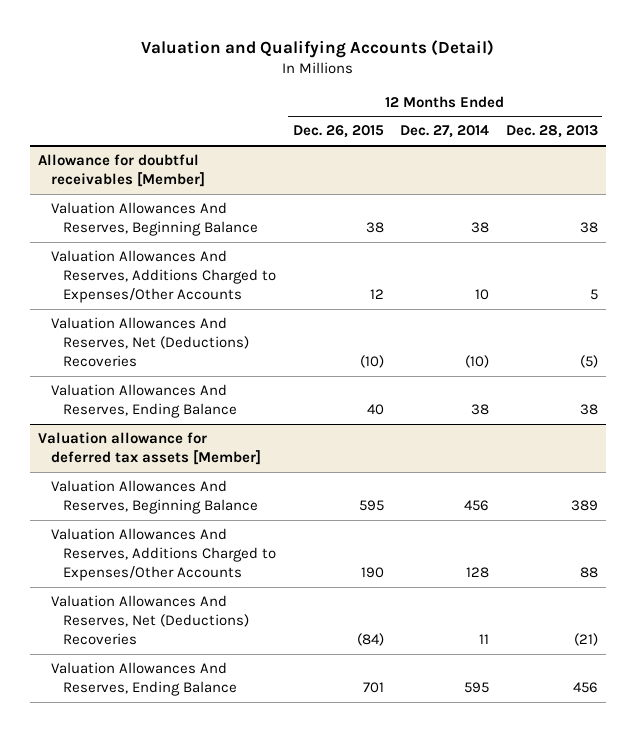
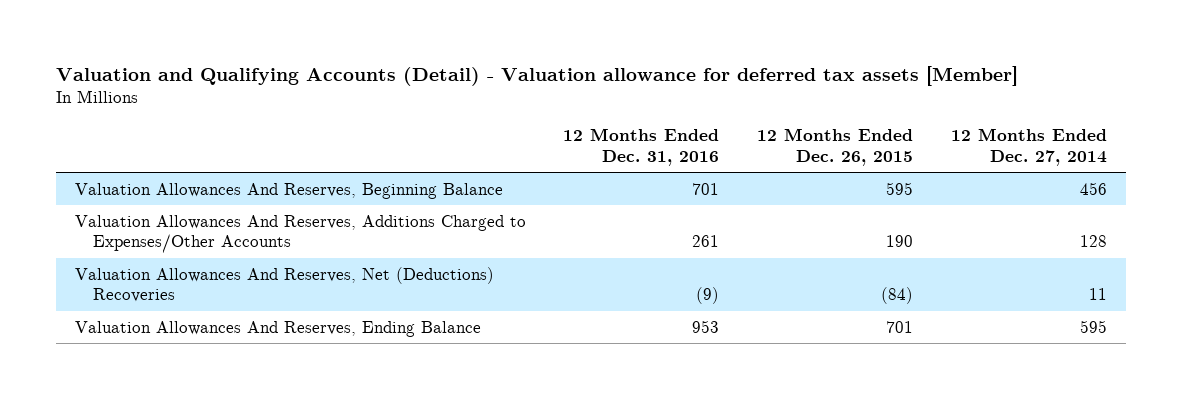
[141,39,495,58] Valuation and Qualifying Accounts (Detail) -> [55,65,1018,86] Valuation and Qualifying Accounts (Detail) - Valuation allowance for deferred tax assets [Member]
[506,125,599,139] Dec. 28, 2013 -> none
none -> [563,128,720,166] 12 Months Ended Dec. 31, 2016
[38,154,205,187] Allowance for doubtful receivables [Member] -> none
[50,202,258,236] Valuation Allowances And Reserves, Beginning Balance -> none
[50,250,276,303] Valuation Allowances And Reserves, Additions Charged to Expenses/Other Accounts -> none
[50,317,249,367] Valuation Allowances And Reserves, Net (Deductions) Recoveries -> none
[50,384,237,418] Valuation Allowances And Reserves, Ending Balance -> none
[38,432,261,465] Valuation allowance for deferred tax assets [Member] -> none

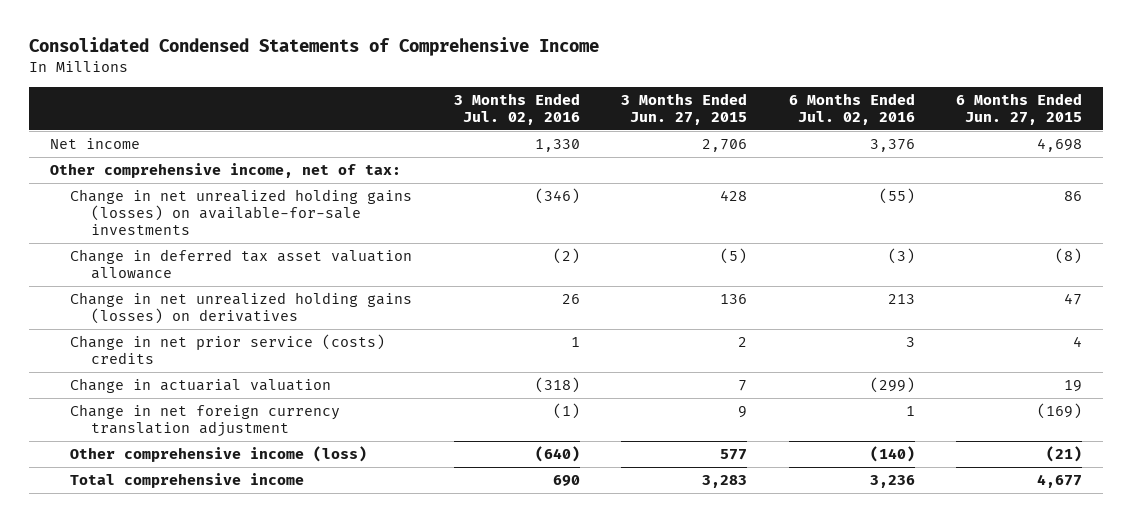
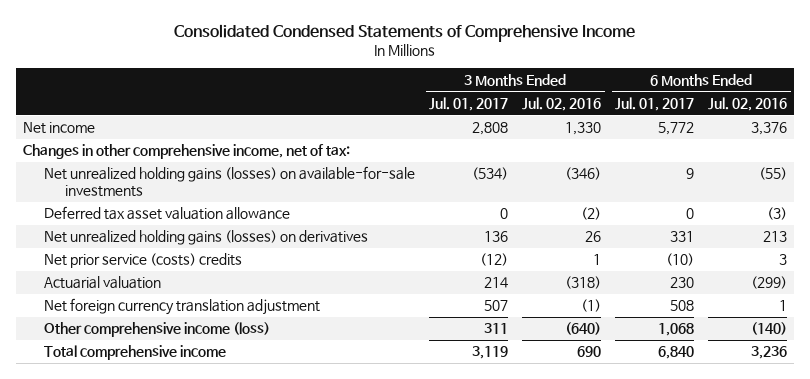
[621,92,748,125] 3 Months Ended Jun. 27, 2015 -> none
[956,92,1083,125] 6 Months Ended Jun. 27, 2015 -> none
none -> [429,97,509,112] Jul. 01, 2017
none -> [615,97,695,112] Jul. 01, 2017
[49,163,401,179] Other comprehensive income, net of tax: -> [23,144,351,160] Changes in other comprehensive income, net of tax:
[70,189,413,236] Change in net unrealized holding gains (losses) on available-for-sale investments -> [44,166,416,198] Net unrealized holding gains (losses) on available-for-sale investments
[70,249,413,280] Change in deferred tax asset valuation allowance -> [44,206,291,221] Deferred tax asset valuation allowance
[70,292,413,325] Change in net unrealized holding gains (losses) on derivatives -> [44,230,369,246] Net unrealized holding gains (losses) on derivatives
[70,334,386,365] Change in net prior service (costs) credits -> [44,253,243,269] Net prior service (costs) credits
[70,378,332,394] Change in actuarial valuation -> [44,276,162,290] Actuarial valuation
[70,404,341,438] Change in net foreign currency translation adjustment -> [44,298,321,316] Net foreign currency translation adjustment

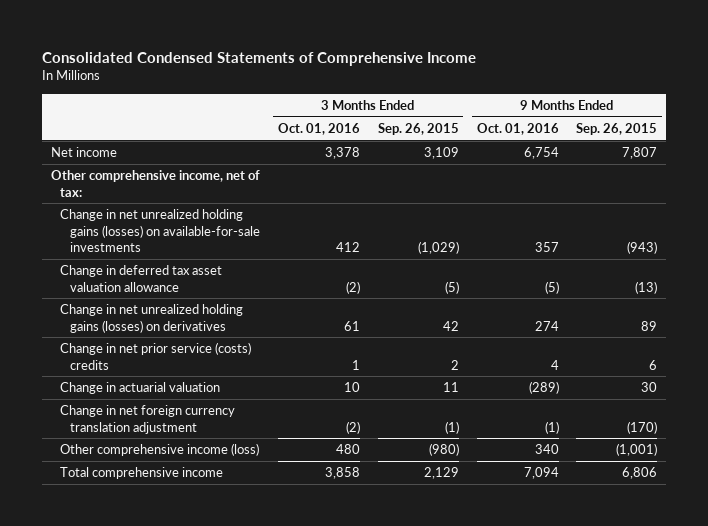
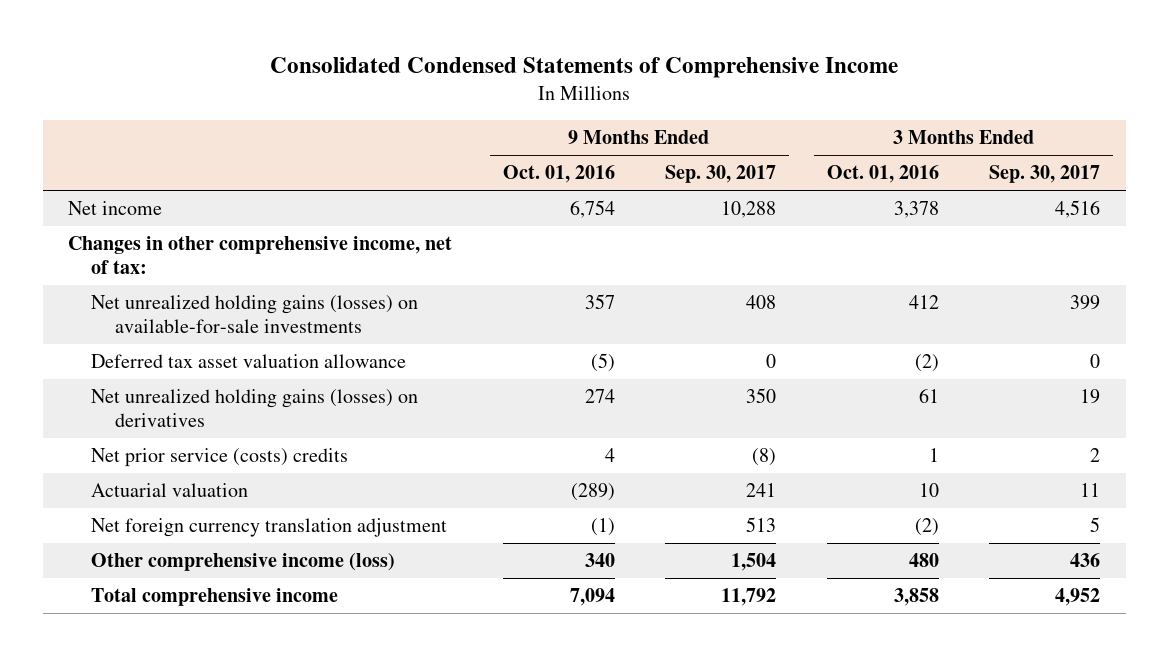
[377,123,459,136] Sep. 26, 2015 -> none
[576,123,658,136] Sep. 26, 2015 -> none
none -> [665,165,777,184] Sep. 30, 2017
none -> [989,165,1101,184] Sep. 30, 2017
[51,170,261,197] Other comprehensive income, net of tax: -> [67,236,452,274] Changes in other comprehensive income, net of tax:
[60,209,260,252] Change in net unrealized holding gains (losses) on available-for-sale investments -> [91,295,419,333] Net unrealized holding gains (losses) on available-for-sale investments
[60,265,223,292] Change in deferred tax asset valuation allowance -> [91,354,407,369] Deferred tax asset valuation allowance
[60,304,244,333] Change in net unrealized holding gains (losses) on derivatives -> [91,389,419,427] Net unrealized holding gains (losses) on derivatives
[60,342,252,370] Change in net prior service (costs) credits -> [91,448,349,468] Net prior service (costs) credits
[60,382,221,395] Change in actuarial valuation -> [91,483,249,498] Actuarial valuation
[60,405,236,434] Change in net foreign currency translation adjustment -> [91,518,448,538] Net foreign currency translation adjustment

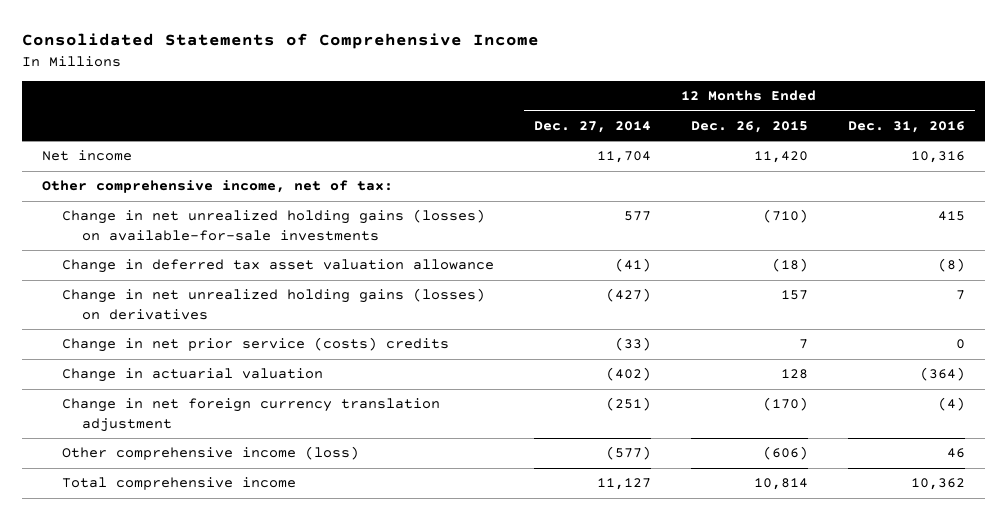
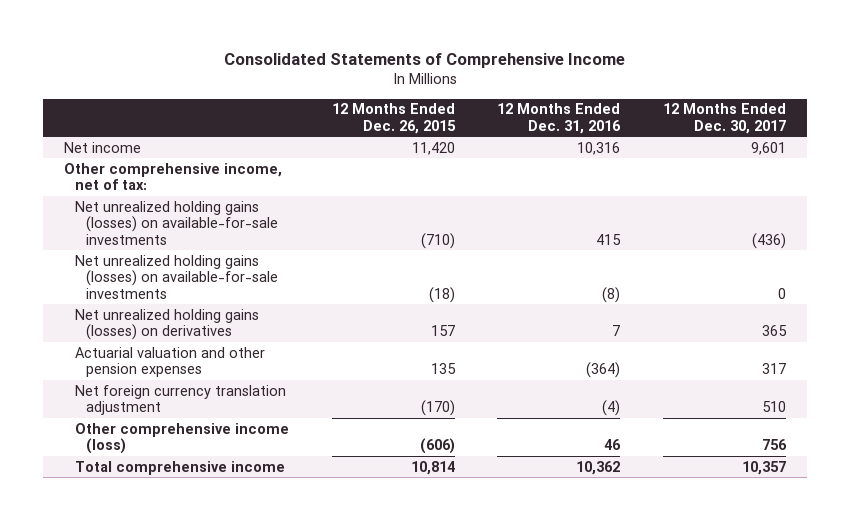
[533,120,651,133] Dec. 27, 2014 -> none
none -> [662,103,786,134] 12 Months Ended Dec. 30, 2017
[61,337,449,353] Change in net prior service (costs) credits -> none
[61,209,485,241] Change in net unrealized holding gains (losses) on available-for-sale investments -> [75,200,279,245] Net unrealized holding gains (losses) on available-for-sale investments
[61,259,494,274] Change in deferred tax asset valuation allowance -> [75,254,279,299] Net unrealized holding gains (losses) on available-for-sale investments
[61,288,485,320] Change in net unrealized holding gains (losses) on derivatives -> [75,308,260,341] Net unrealized holding gains (losses) on derivatives
[61,368,323,383] Change in actuarial valuation -> [75,346,266,378] Actuarial valuation and other pension expenses
[780,369,808,380] 128 -> [430,363,456,375] 135
[61,398,440,432] Change in net foreign currency translation adjustment -> [75,384,287,416] Net foreign currency translation adjustment

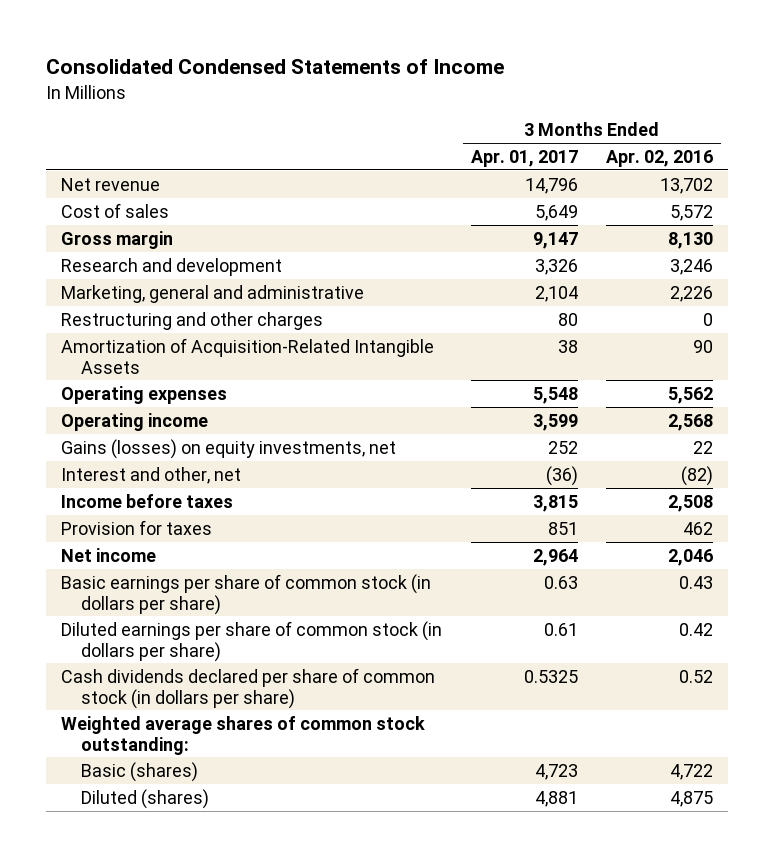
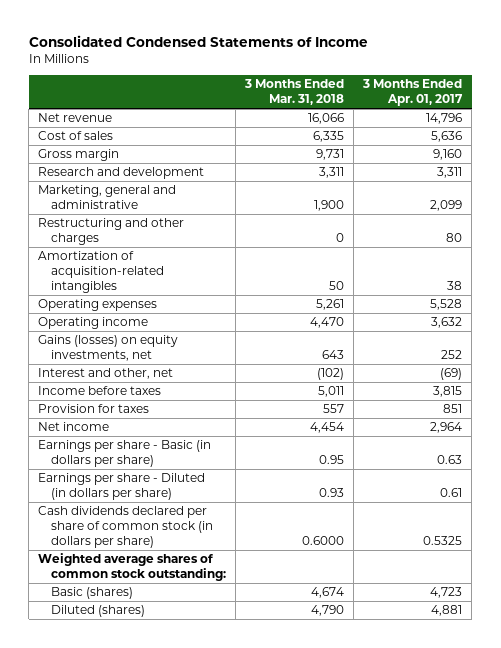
[606,150,714,168] Apr. 02, 2016 -> none
none -> [243,79,344,106] 3 Months Ended Mar. 31, 2018
[534,204,578,221] 5,649 -> [431,131,463,143] 5,636
[532,231,578,249] 9,147 -> [433,149,463,161] 9,160
[534,258,578,275] 3,326 -> [437,167,463,179] 3,311
[534,285,578,302] 2,104 -> [430,200,463,212] 2,099
[60,337,434,374] Amortization of Acquisition-Related Intangible Assets -> [38,251,164,293] Amortization of acquisition-related intangibles
[532,386,578,404] 5,548 -> [430,299,463,311] 5,528
[532,413,578,431] 3,599 -> [431,317,463,329] 3,632
[545,465,578,486] (36) -> [440,368,463,381] (69)
[60,573,431,615] Basic earnings per share of common stock (in dollars per share) -> [38,440,212,468] Earnings per share - Basic (in dollars per share)
[60,620,442,662] Diluted earnings per share of common stock (in dollars per share) -> [38,473,206,501] Earnings per share - Diluted (in dollars per share)

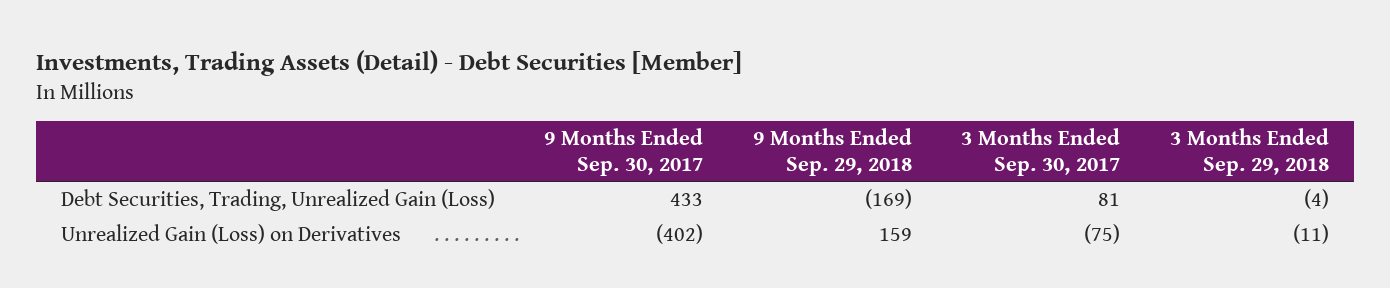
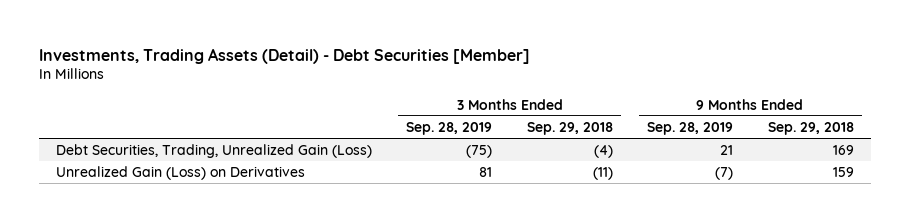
[544,128,704,176] 9 Months Ended Sep. 30, 2017 -> none
[961,128,1121,176] 3 Months Ended Sep. 30, 2017 -> none
none -> [406,122,493,136] Sep. 28, 2019
none -> [647,122,734,136] Sep. 28, 2019
[864,189,912,210] (169) -> [832,145,854,156] 169

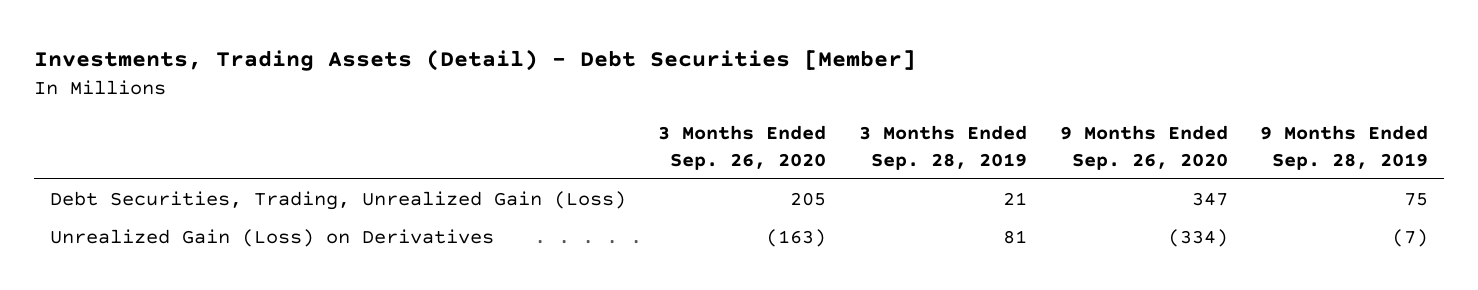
[526,122,613,136] Sep. 29, 2018 -> none
[767,122,854,136] Sep. 29, 2018 -> none
none -> [658,125,827,170] 3 Months Ended Sep. 26, 2020
none -> [1059,125,1228,170] 9 Months Ended Sep. 26, 2020
[466,145,493,159] (75) -> [1003,192,1028,206] 21
[720,145,734,156] 21 -> [1404,193,1429,207] 75

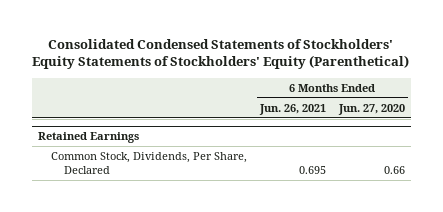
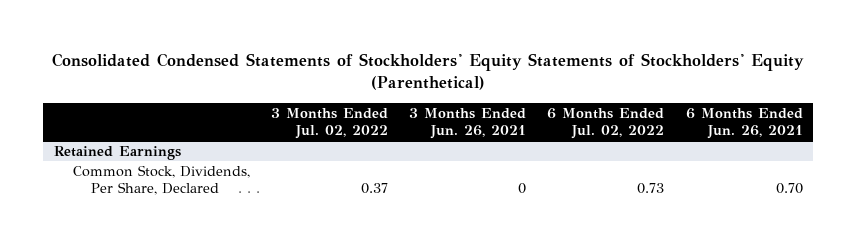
[337,103,405,115] Jun. 27, 2020 -> none
none -> [270,107,388,139] 3 Months Ended Jul. 02, 2022
none -> [409,107,527,139] 3 Months Ended Jun. 26, 2021
none -> [547,107,665,139] 6 Months Ended Jul. 02, 2022
[298,166,326,175] 0.695 -> [775,183,803,195] 0.70

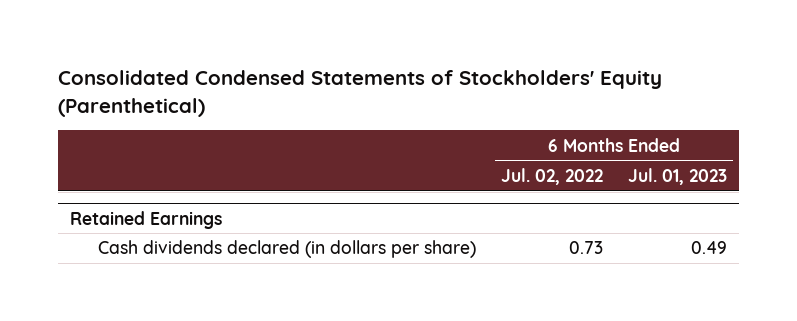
[52,52,805,91] Consolidated Condensed Statements of Stockholders' Equity Statements of Stockholders' Equity (Parenthetical) -> [57,70,662,117] Consolidated Condensed Statements of Stockholders' Equity (Parenthetical)
[270,107,388,139] 3 Months Ended Jul. 02, 2022 -> none
[409,107,527,139] 3 Months Ended Jun. 26, 2021 -> none
[685,107,803,139] 6 Months Ended Jun. 26, 2021 -> none
none -> [628,167,728,185] Jul. 01, 2023
[72,165,250,196] Common Stock, Dividends, Per Share, Declared -> [98,240,477,259] Cash dividends declared (in dollars per share)

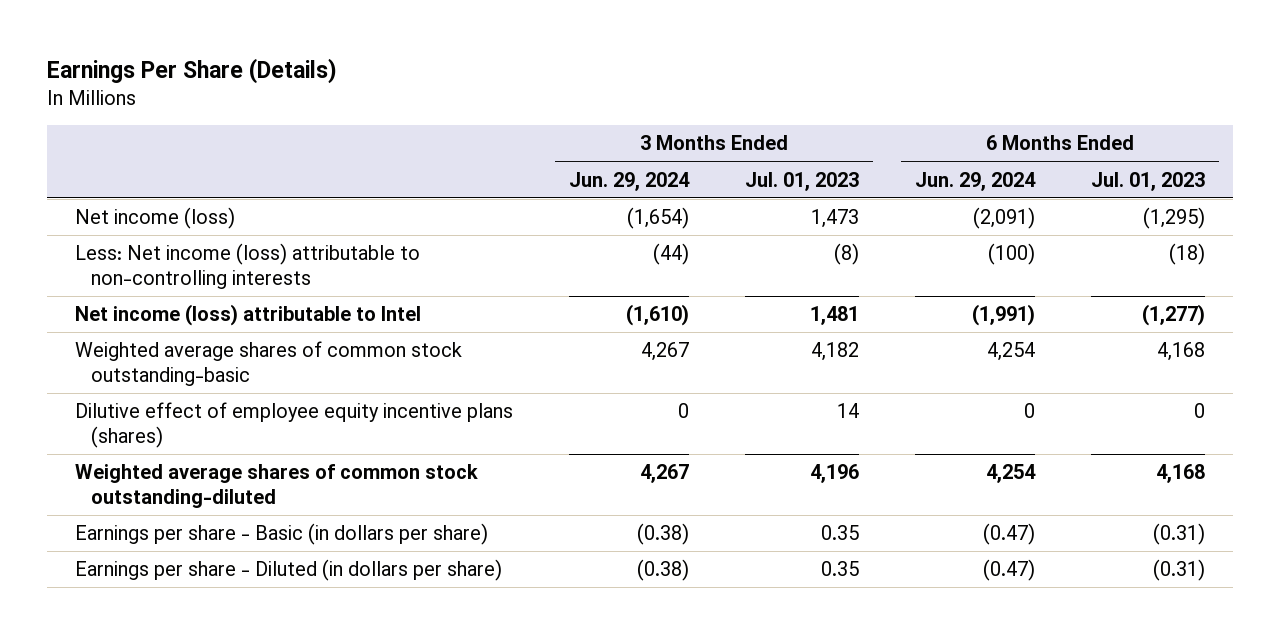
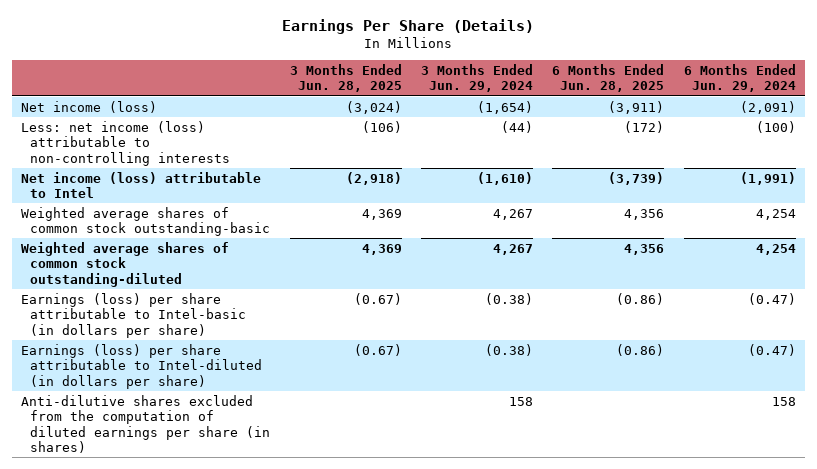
[744,171,859,191] Jul. 01, 2023 -> none
[1090,171,1205,191] Jul. 01, 2023 -> none
none -> [289,63,402,93] 3 Months Ended Jun. 28, 2025
none -> [552,63,665,93] 6 Months Ended Jun. 28, 2025
[74,243,420,289] Less: Net income (loss) attributable to non-controlling interests -> [21,120,231,166] Less: net income (loss) attributable to non-controlling interests
[74,402,513,448] Dilutive effect of employee equity incentive plans (shares) -> none
[74,523,488,546] Earnings per share - Basic (in dollars per share) -> [21,292,247,338] Earnings (loss) per share attributable to Intel-basic (in dollars per share)
[74,559,502,582] Earnings per share - Diluted (in dollars per share) -> [21,343,263,389] Earnings (loss) per share attributable to Intel-diluted (in dollars per share)
none -> [21,394,271,454] Anti-dilutive shares excluded from the computation of diluted earnings per share (in shares)

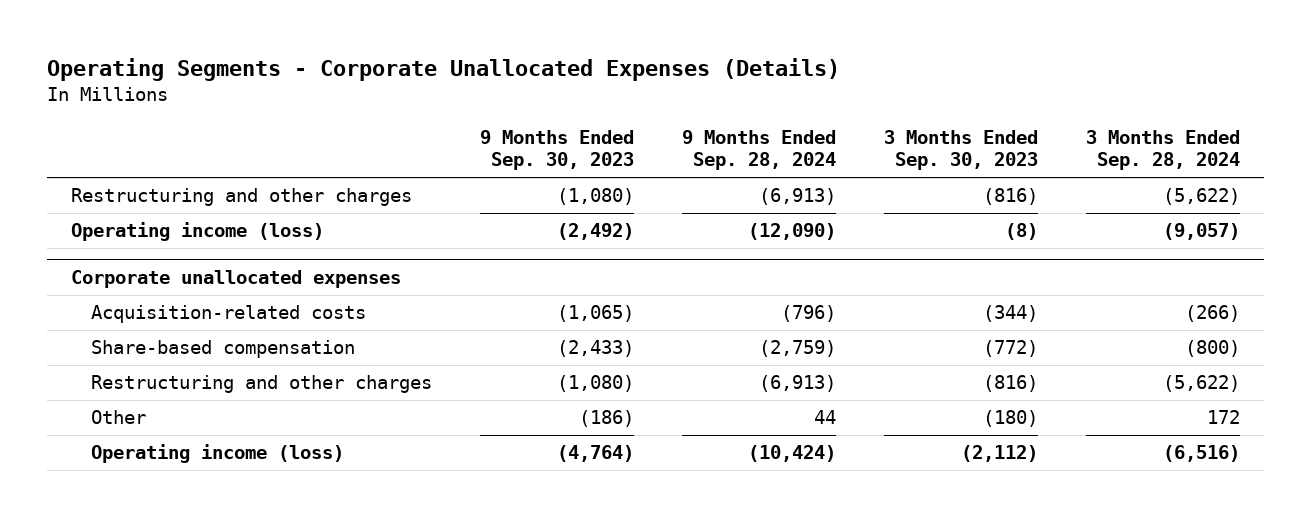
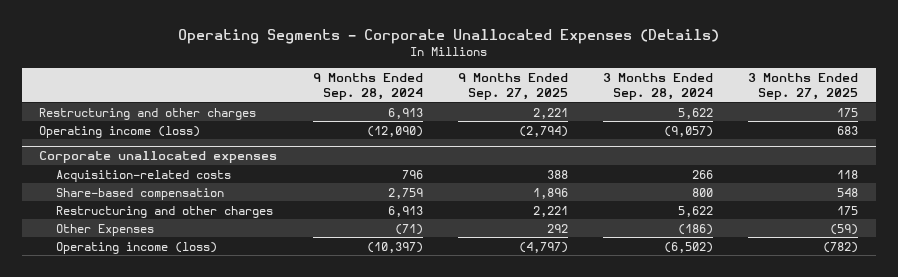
[480,130,635,171] 9 Months Ended Sep. 30, 2023 -> none
[883,130,1038,171] 3 Months Ended Sep. 30, 2023 -> none
none -> [457,73,568,101] 9 Months Ended Sep. 27, 2025
none -> [748,73,859,101] 3 Months Ended Sep. 27, 2025
[759,188,837,206] (6,913) -> [387,107,423,119] 6,913
[1162,188,1240,206] (5,622) -> [678,107,714,119] 5,622
[781,305,837,323] (796) -> [401,169,423,179] 796
[1184,305,1240,323] (266) -> [692,169,714,179] 266
[759,340,837,358] (2,759) -> [387,187,423,199] 2,759
[1184,340,1240,358] (800) -> [692,187,714,197] 800
[759,375,837,393] (6,913) -> [387,205,423,217] 6,913
[1162,375,1240,393] (5,622) -> [678,205,714,217] 5,622
[91,410,147,425] Other -> [56,223,155,236] Other Expenses
[814,410,837,425] 44 -> [394,223,423,235] (71)
[1206,410,1240,425] 172 -> [678,223,714,235] (186)
[748,445,837,463] (10,424) -> [366,241,423,253] (10,397)
[1162,445,1240,463] (6,516) -> [664,241,714,253] (6,502)

